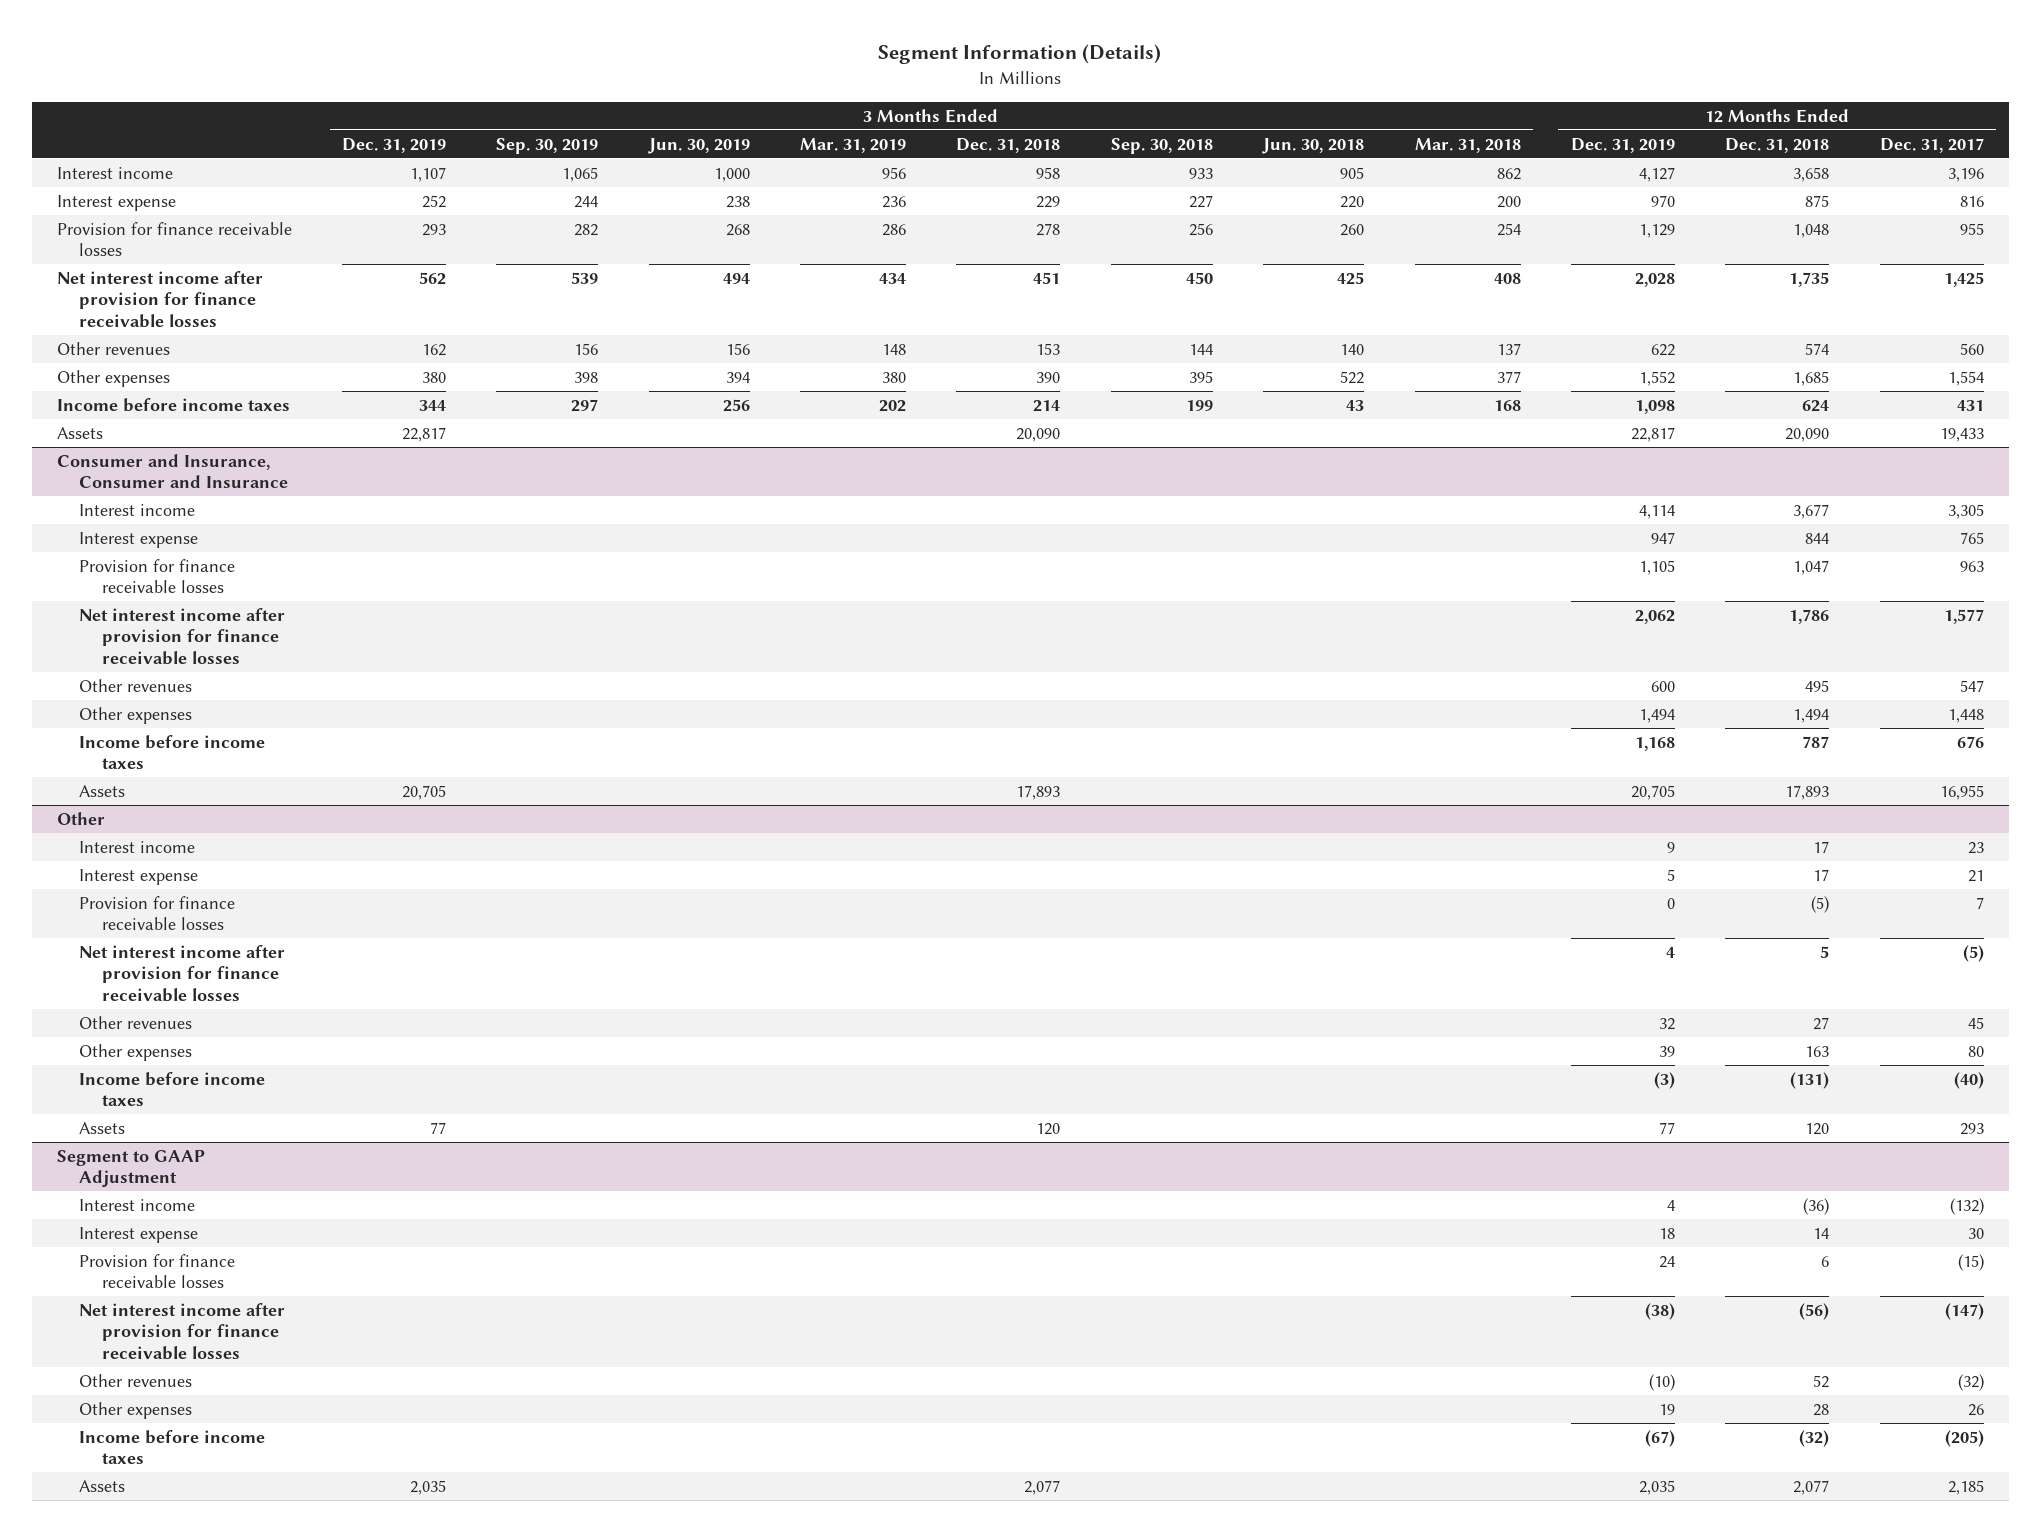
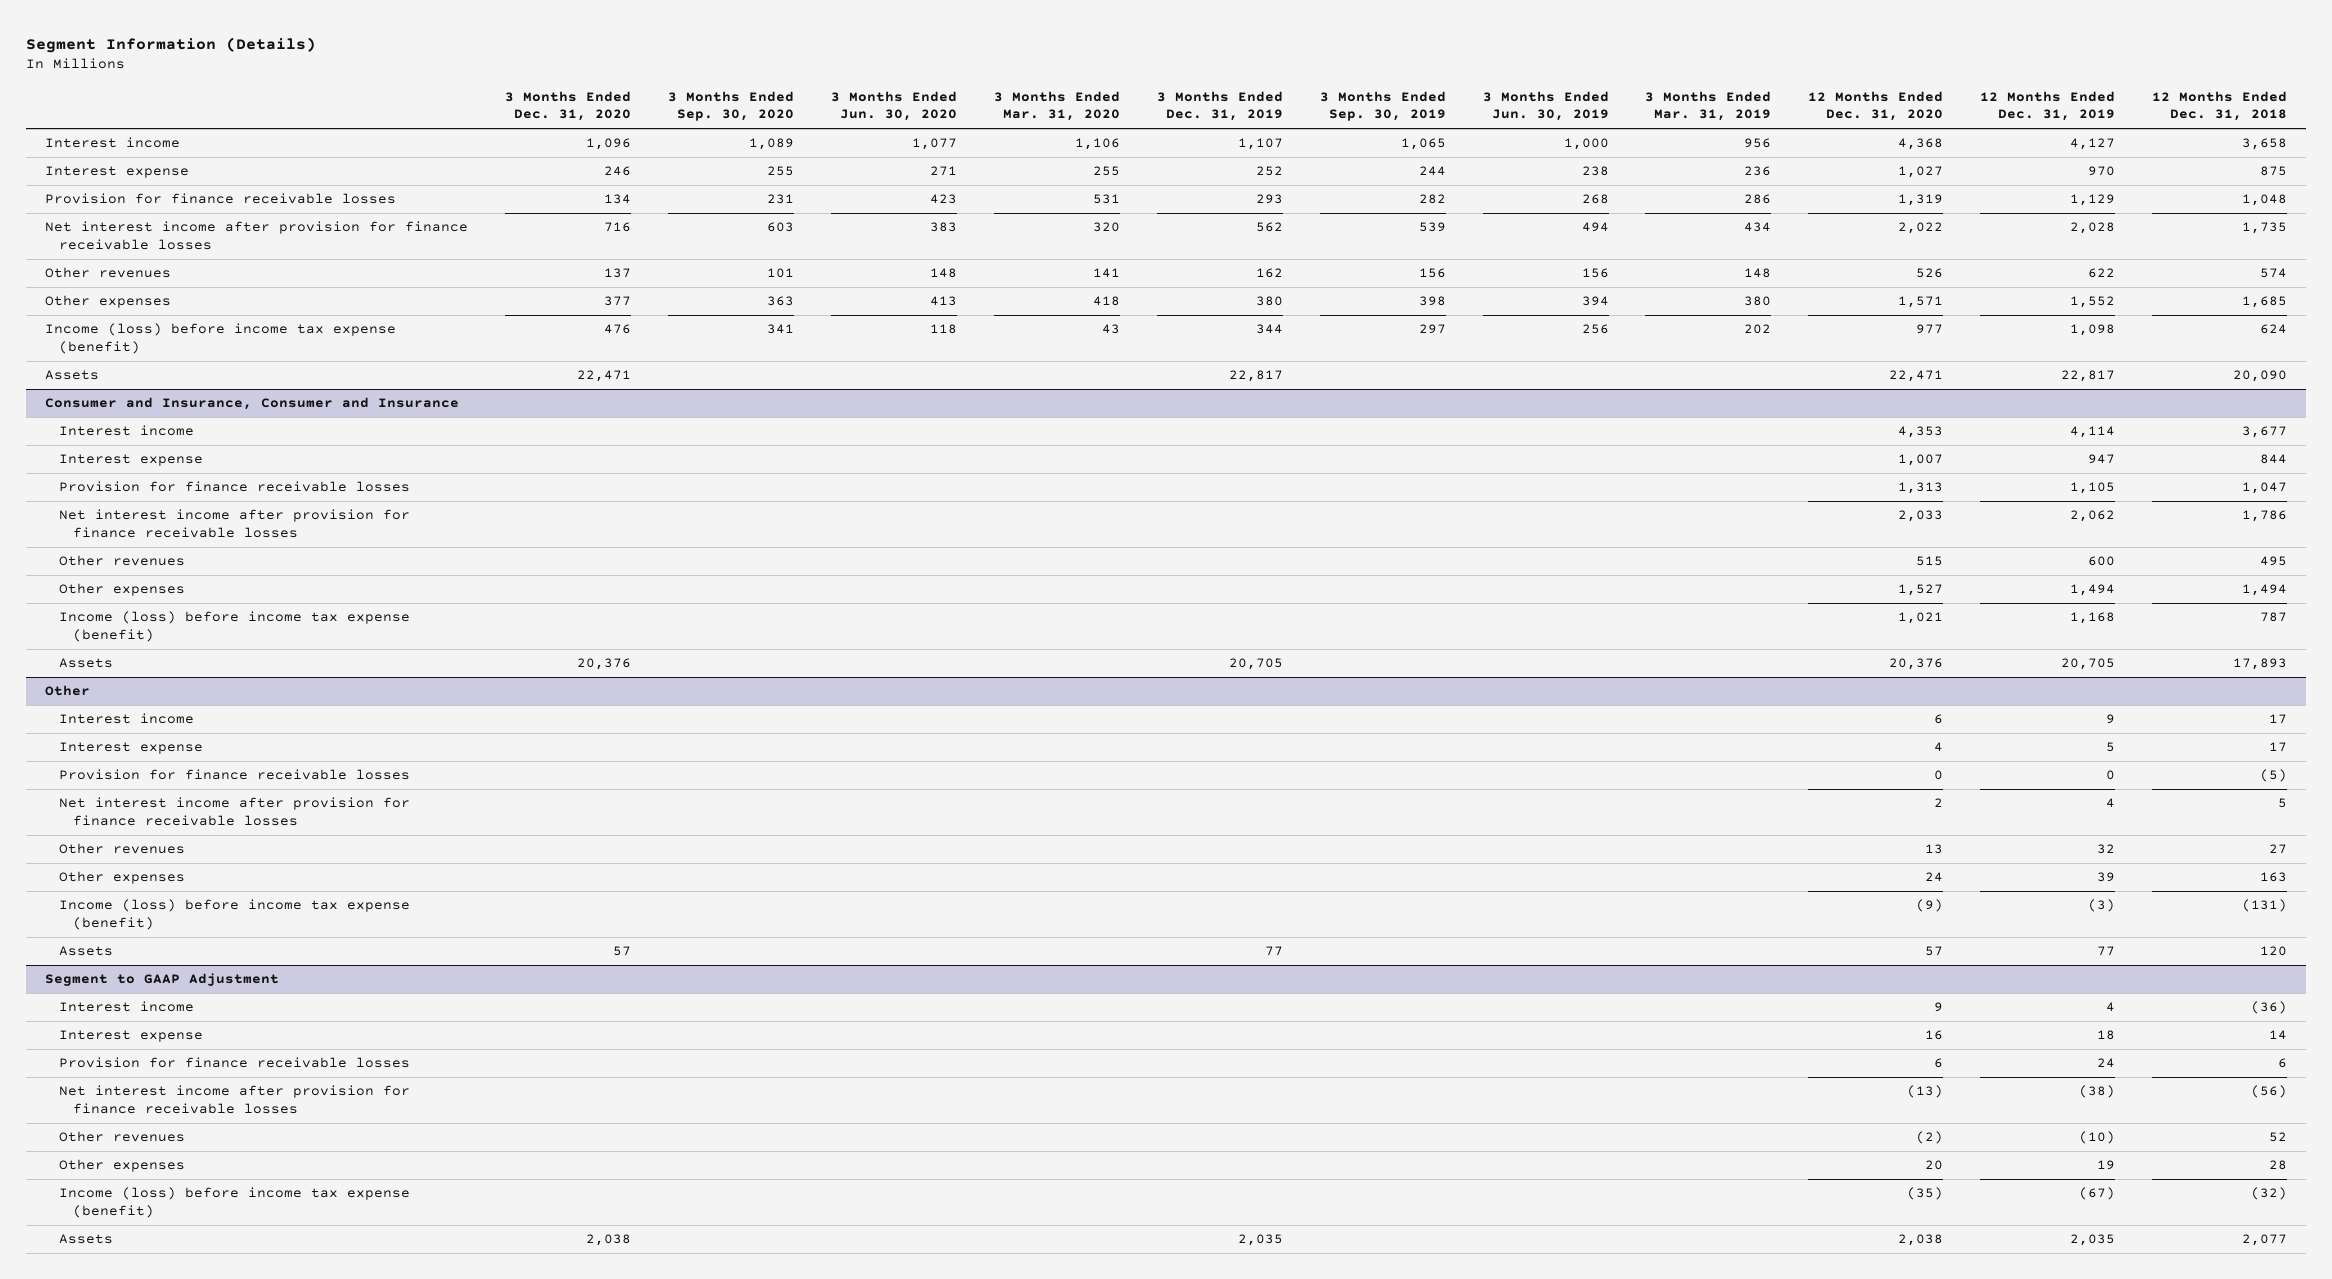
[956,137,1061,153] Dec. 31, 2018 -> none
[1110,137,1213,154] Sep. 30, 2018 -> none
[1262,137,1365,154] Jun. 30, 2018 -> none
[1414,137,1521,153] Mar. 31, 2018 -> none
[1879,137,1984,153] Dec. 31, 2017 -> none
none -> [504,90,631,122] 3 Months Ended Dec. 31, 2020
none -> [667,90,794,122] 3 Months Ended Sep. 30, 2020
none -> [830,90,957,122] 3 Months Ended Jun. 30, 2020
none -> [993,90,1120,122] 3 Months Ended Mar. 31, 2020
none -> [1808,90,1944,122] 12 Months Ended Dec. 31, 2020
[56,397,290,412] Income before income taxes -> [44,323,396,354] Income (loss) before income tax expense (benefit)
[79,734,266,770] Income before income taxes -> [58,611,410,642] Income (loss) before income tax expense (benefit)
[79,1071,266,1107] Income before income taxes -> [58,899,410,930] Income (loss) before income tax expense (benefit)
[79,1429,266,1465] Income before income taxes -> [58,1187,410,1218] Income (loss) before income tax expense (benefit)

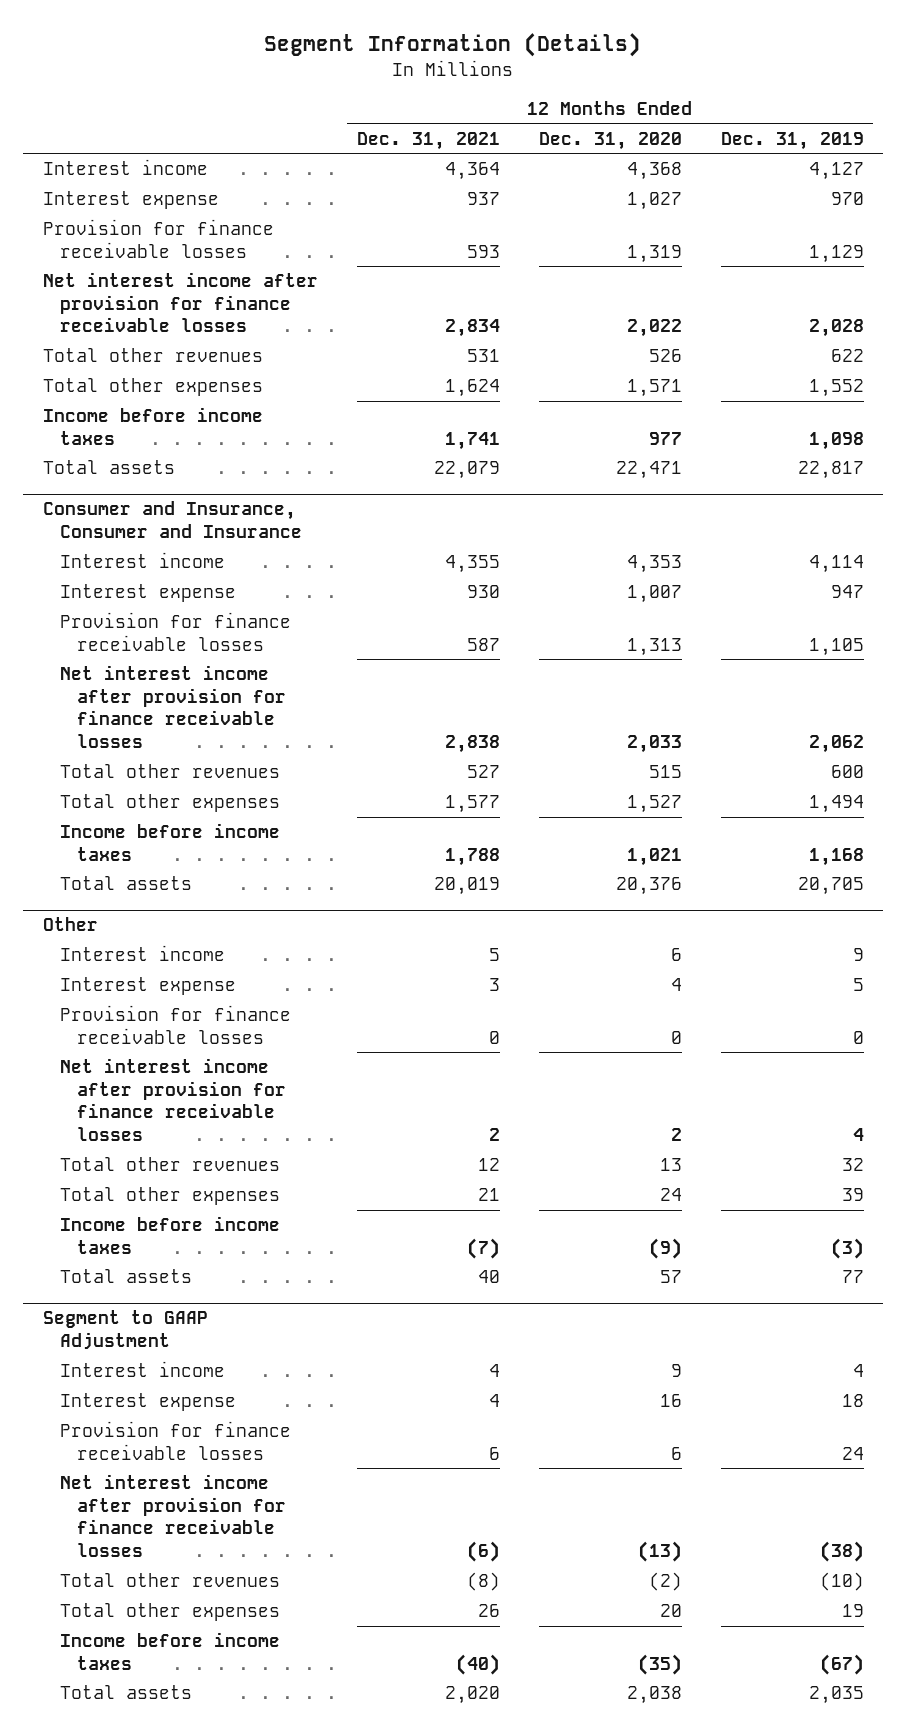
[504,90,631,122] 3 Months Ended Dec. 31, 2020 -> none
[667,90,794,122] 3 Months Ended Sep. 30, 2020 -> none
[830,90,957,122] 3 Months Ended Jun. 30, 2020 -> none
[993,90,1120,122] 3 Months Ended Mar. 31, 2020 -> none
[1156,90,1283,122] 3 Months Ended Dec. 31, 2019 -> none
[1319,90,1446,122] 3 Months Ended Sep. 30, 2019 -> none
[1482,90,1609,122] 3 Months Ended Jun. 30, 2019 -> none
[1645,90,1772,122] 3 Months Ended Mar. 31, 2019 -> none
[2152,90,2288,122] 12 Months Ended Dec. 31, 2018 -> none
none -> [356,131,500,150] Dec. 31, 2021
[44,267,171,279] Other revenues -> [42,348,263,363] Total other revenues
[44,295,171,309] Other expenses -> [42,378,263,397] Total other expenses
[44,323,396,354] Income (loss) before income tax expense (benefit) -> [42,407,263,445] Income before income taxes
[44,370,99,381] Assets -> [42,460,175,475] Total assets
[58,555,185,567] Other revenues -> [59,764,280,779] Total other revenues
[58,583,185,597] Other expenses -> [59,794,280,813] Total other expenses
[58,611,410,642] Income (loss) before income tax expense (benefit) -> [59,823,280,861] Income before income taxes
[58,658,113,669] Assets -> [59,876,192,891] Total assets
[58,843,185,855] Other revenues -> [59,1157,280,1172] Total other revenues
[58,871,185,885] Other expenses -> [59,1187,280,1206] Total other expenses
[58,899,410,930] Income (loss) before income tax expense (benefit) -> [59,1216,280,1254] Income before income taxes
[58,946,113,957] Assets -> [59,1269,192,1284] Total assets
[58,1131,185,1143] Other revenues -> [59,1573,280,1588] Total other revenues
[58,1159,185,1173] Other expenses -> [59,1603,280,1622] Total other expenses
[58,1187,410,1218] Income (loss) before income tax expense (benefit) -> [59,1632,280,1670] Income before income taxes
[58,1234,113,1245] Assets -> [59,1685,192,1700] Total assets

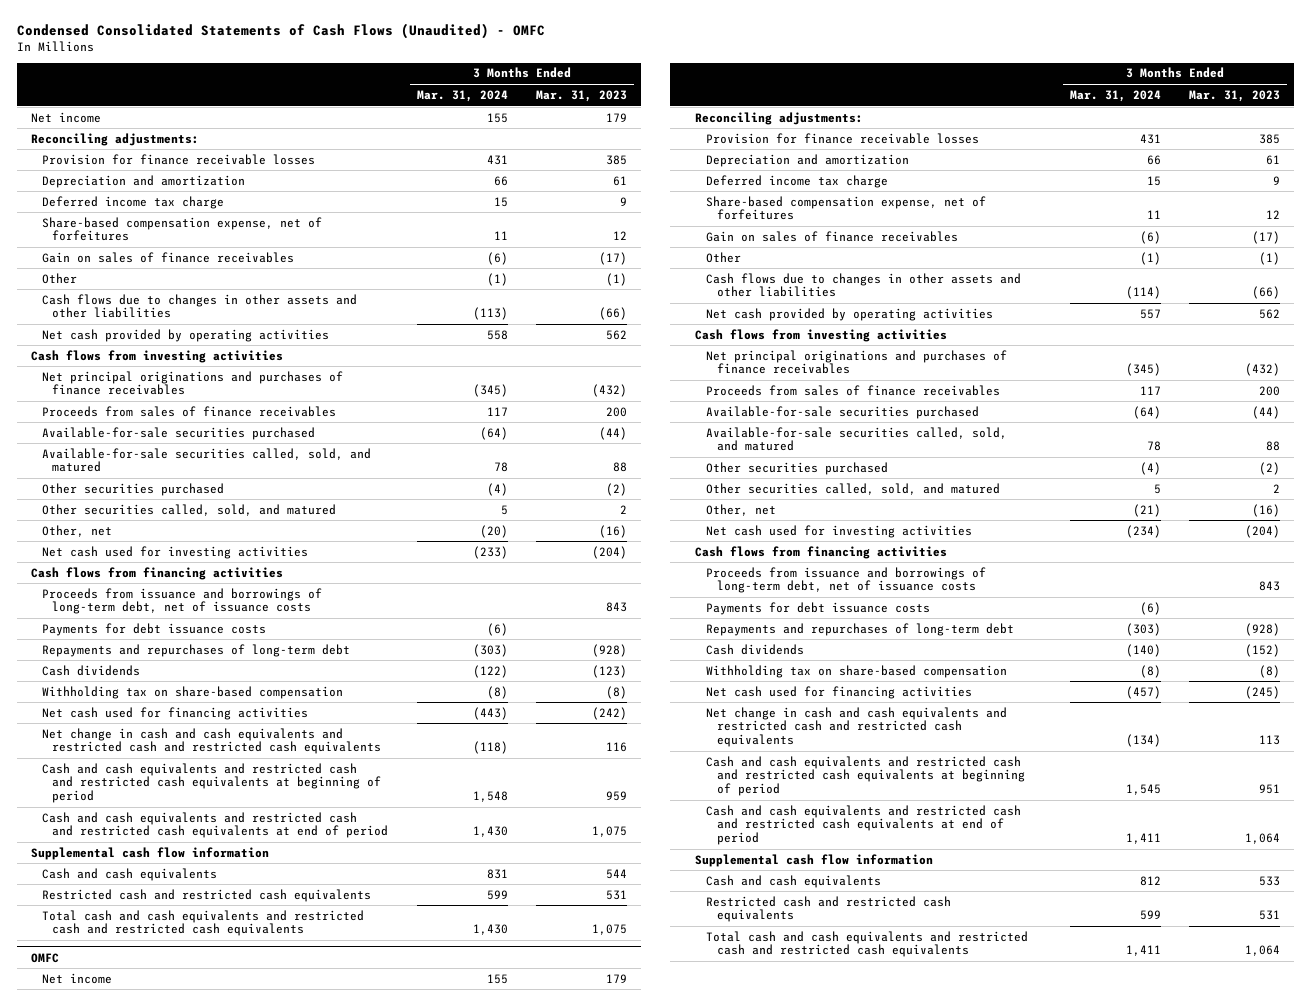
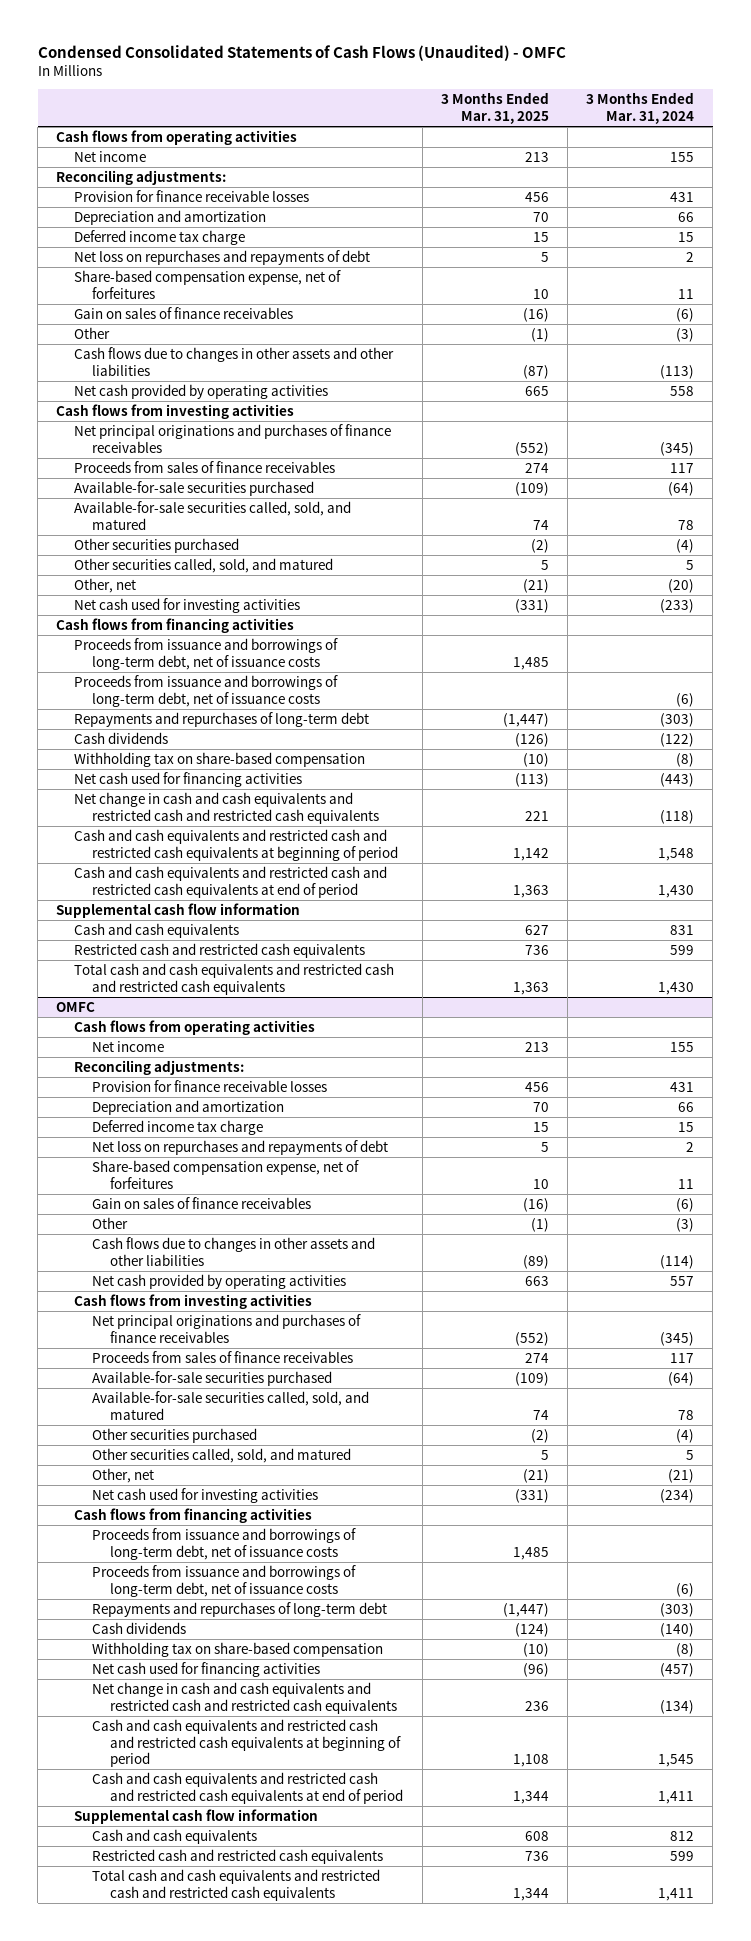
[535,89,627,102] Mar. 31, 2023 -> none
none -> [440,92,549,124] 3 Months Ended Mar. 31, 2025
none -> [56,129,298,145] Cash flows from operating activities
none -> [74,249,371,265] Net loss on repurchases and repayments of debt
[486,272,508,286] (1) -> [676,327,695,342] (3)
[41,622,266,636] Payments for debt issuance costs -> [74,674,339,707] Proceeds from issuance and borrowings of long-term debt, net of issuance costs
none -> [74,1019,316,1035] Cash flows from operating activities
none -> [92,1139,389,1155] Net loss on repurchases and repayments of debt
[1140,251,1162,265] (1) -> [676,1217,695,1232] (3)
[705,601,930,615] Payments for debt issuance costs -> [92,1564,357,1597] Proceeds from issuance and borrowings of long-term debt, net of issuance costs

